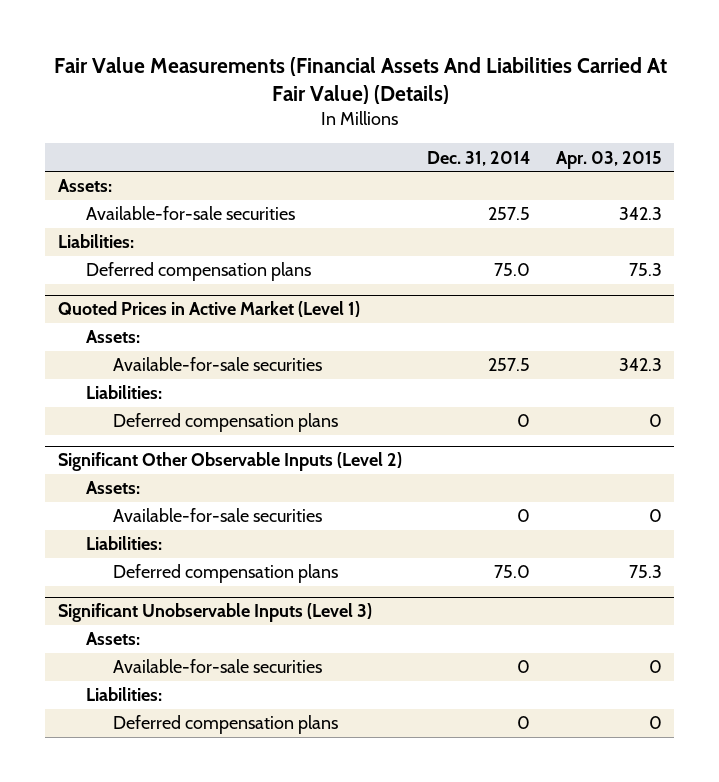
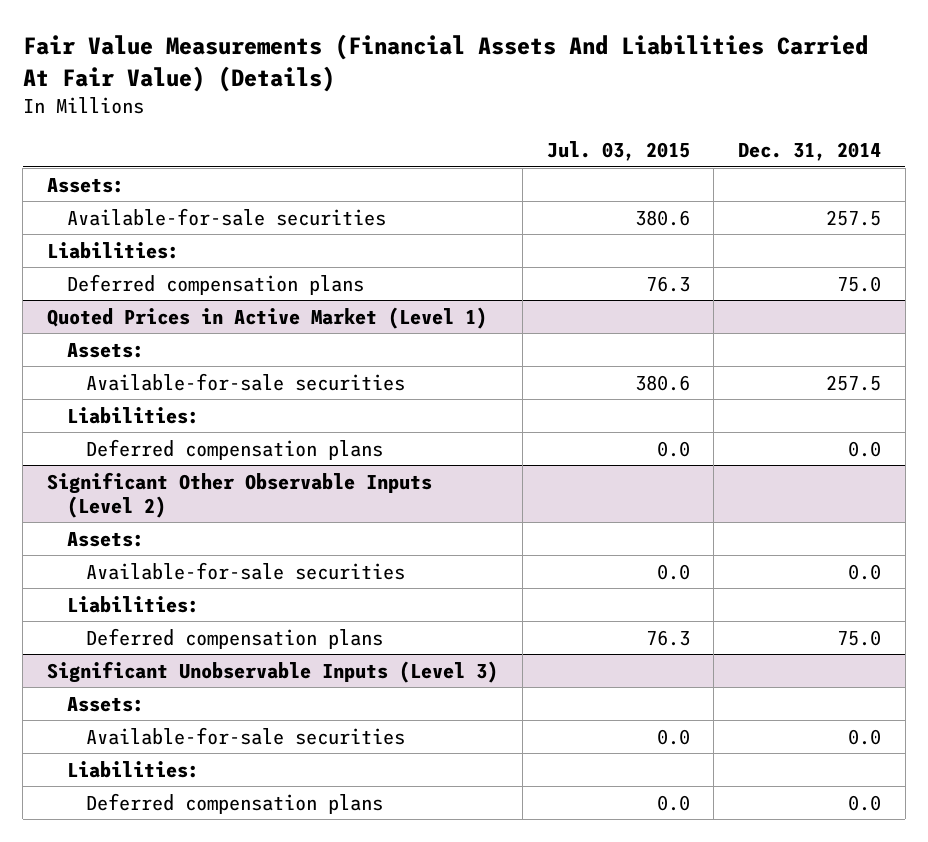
[555,150,662,169] Apr. 03, 2015 -> none
none -> [546,140,690,161] Jul. 03, 2015
[517,414,531,428] 0 -> [848,440,882,457] 0.0
[517,509,531,523] 0 -> [848,563,882,580] 0.0
[517,660,531,674] 0 -> [848,728,882,745] 0.0
[517,716,531,730] 0 -> [848,794,882,811] 0.0

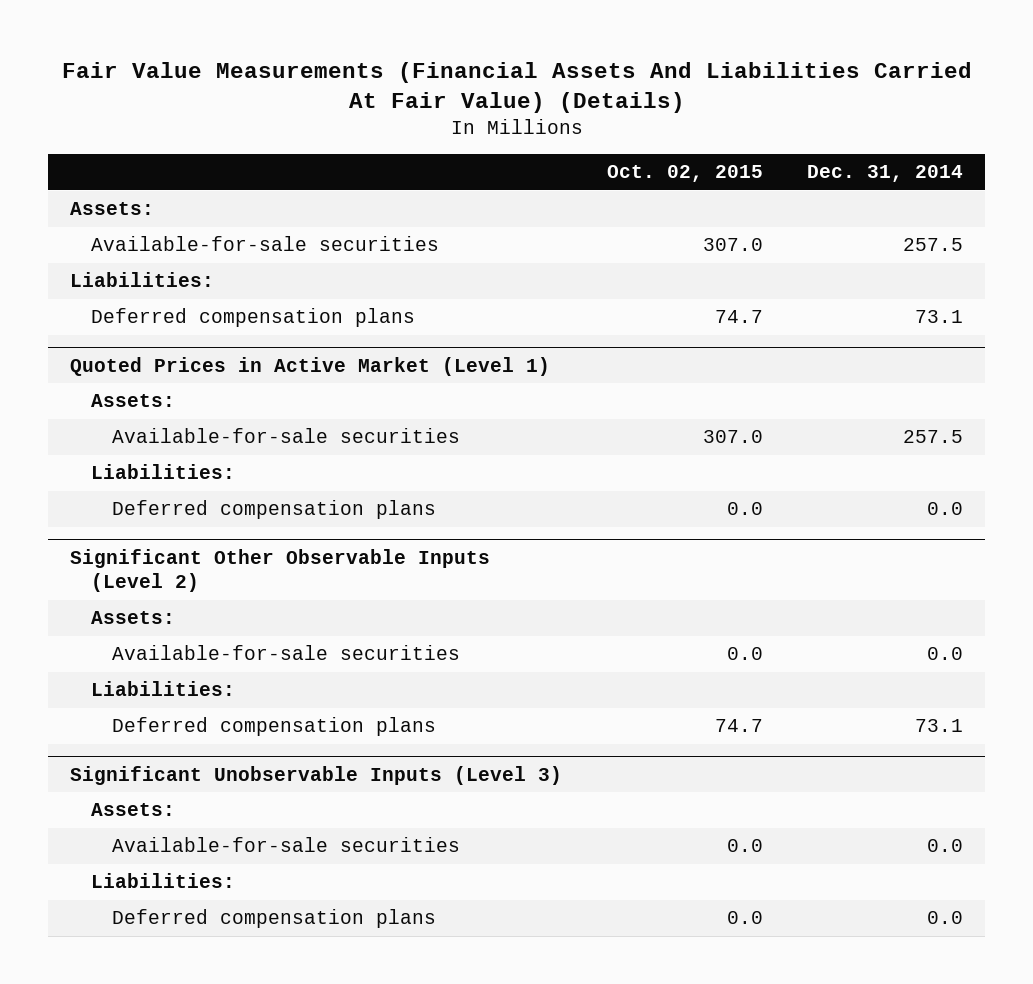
[546,140,690,161] Jul. 03, 2015 -> none
none -> [606,165,763,183] Oct. 02, 2015
[837,275,882,292] 75.0 -> [915,310,964,324] 73.1
[837,629,882,646] 75.0 -> [915,719,964,733] 73.1

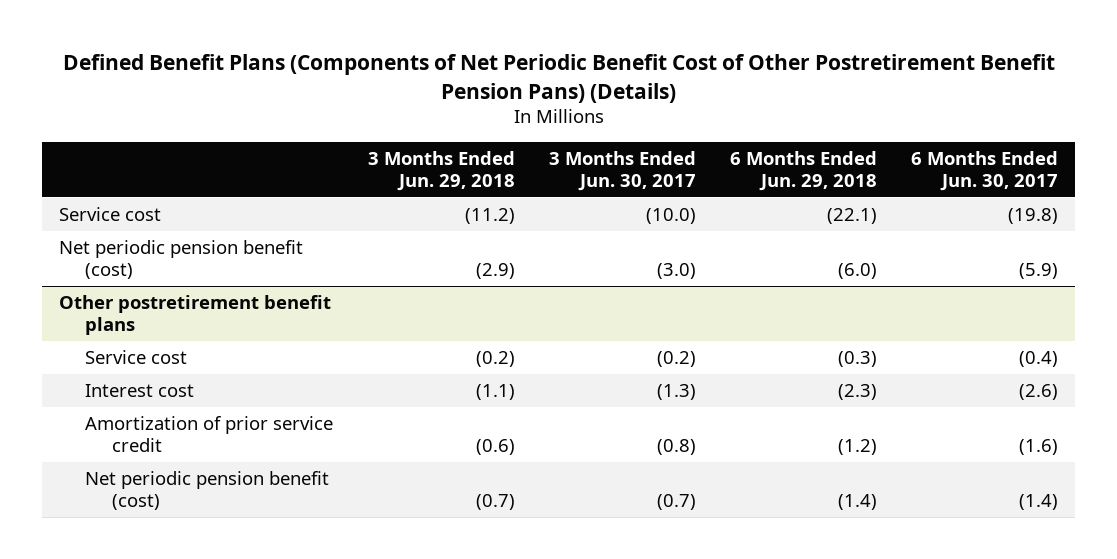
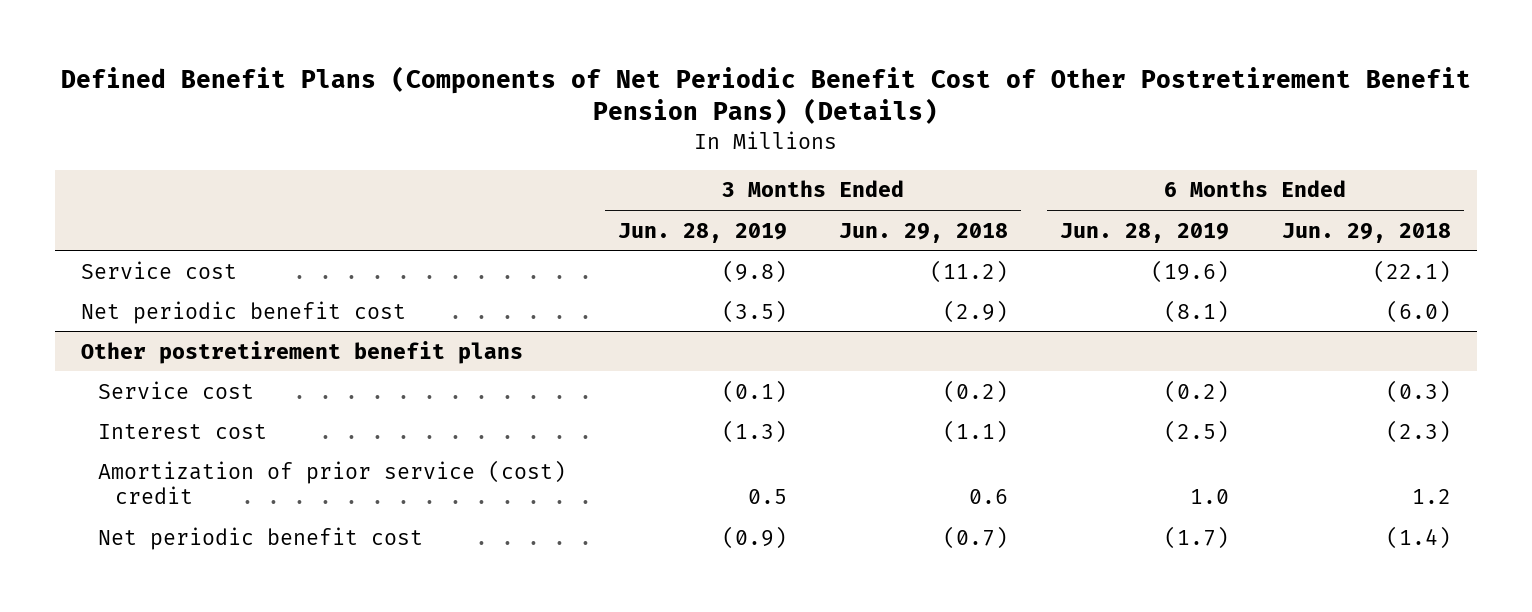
[548,150,696,191] 3 Months Ended Jun. 30, 2017 -> none
[911,150,1059,191] 6 Months Ended Jun. 30, 2017 -> none
none -> [618,222,788,243] Jun. 28, 2019
none -> [1060,222,1230,243] Jun. 28, 2019
[58,240,303,280] Net periodic pension benefit (cost) -> [81,300,407,324] Net periodic benefit cost
[85,416,334,453] Amortization of prior service credit -> [98,459,567,504] Amortization of prior service (cost) credit
[475,439,515,456] (0.6) -> [969,488,1009,504] 0.6
[837,439,877,456] (1.2) -> [1411,488,1451,504] 1.2
[85,471,330,511] Net periodic pension benefit (cost) -> [98,526,424,550] Net periodic benefit cost

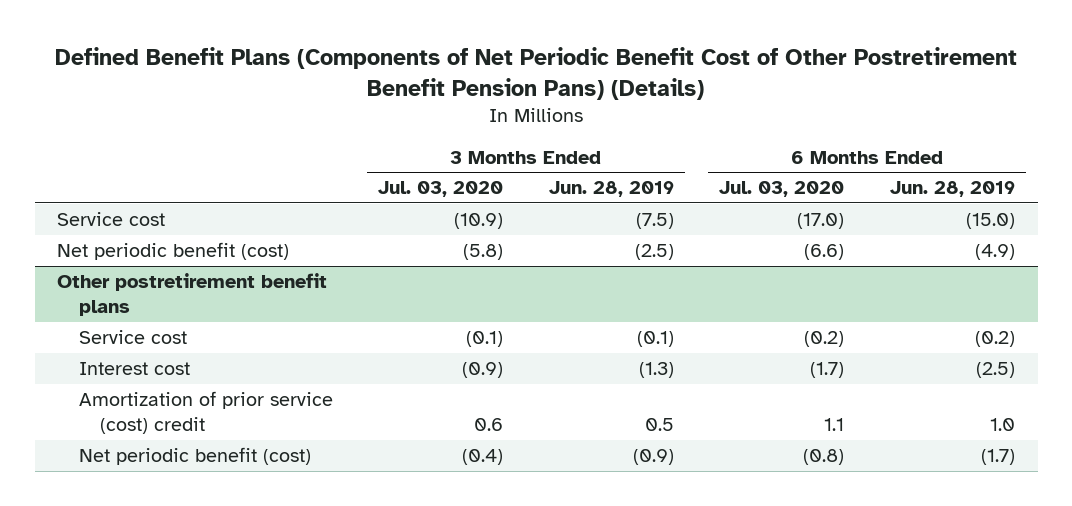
[839,222,1009,243] Jun. 29, 2018 -> none
[1281,222,1451,243] Jun. 29, 2018 -> none
none -> [378,181,504,198] Jul. 03, 2020
none -> [719,181,845,198] Jul. 03, 2020
[722,259,788,283] (9.8) -> [635,212,674,229] (7.5)
[1151,259,1230,283] (19.6) -> [966,212,1016,229] (15.0)
[81,300,407,324] Net periodic benefit cost -> [57,241,290,260] Net periodic benefit (cost)
[722,299,788,323] (3.5) -> [634,243,674,260] (2.5)
[1164,299,1230,323] (8.1) -> [975,243,1016,260] (4.9)
[98,526,424,550] Net periodic benefit cost -> [78,446,311,465] Net periodic benefit (cost)

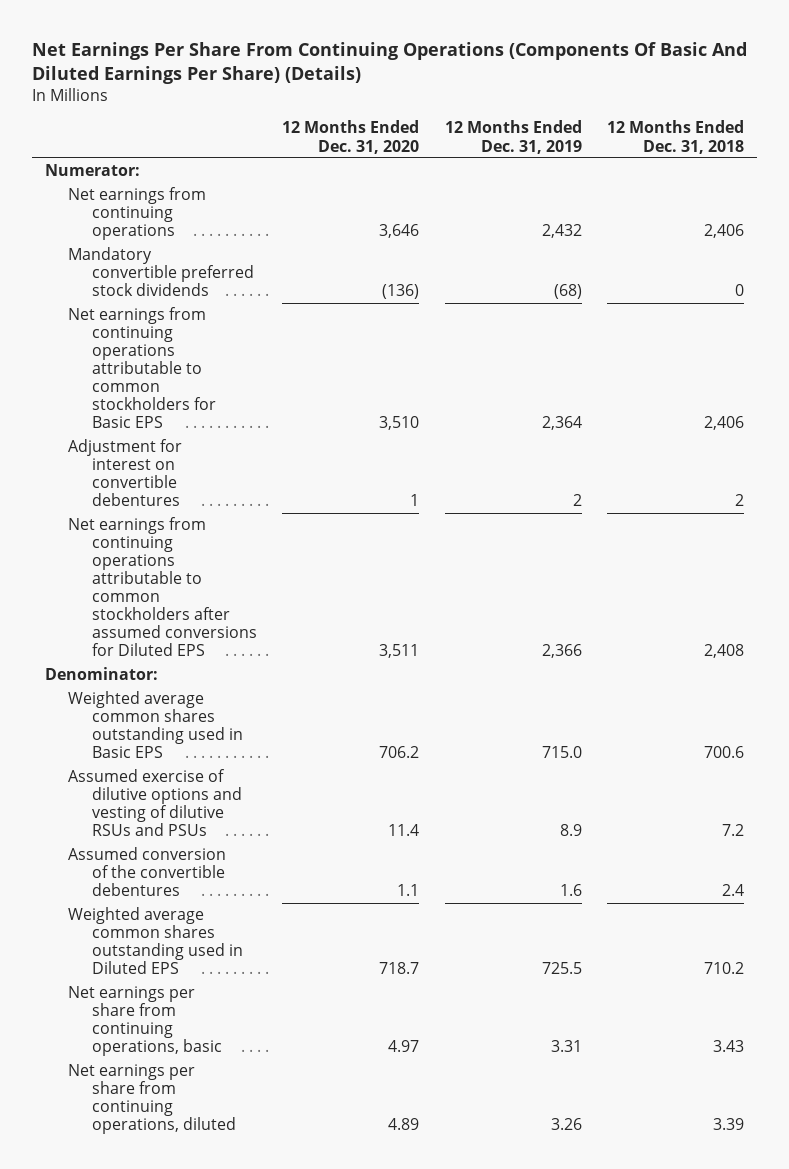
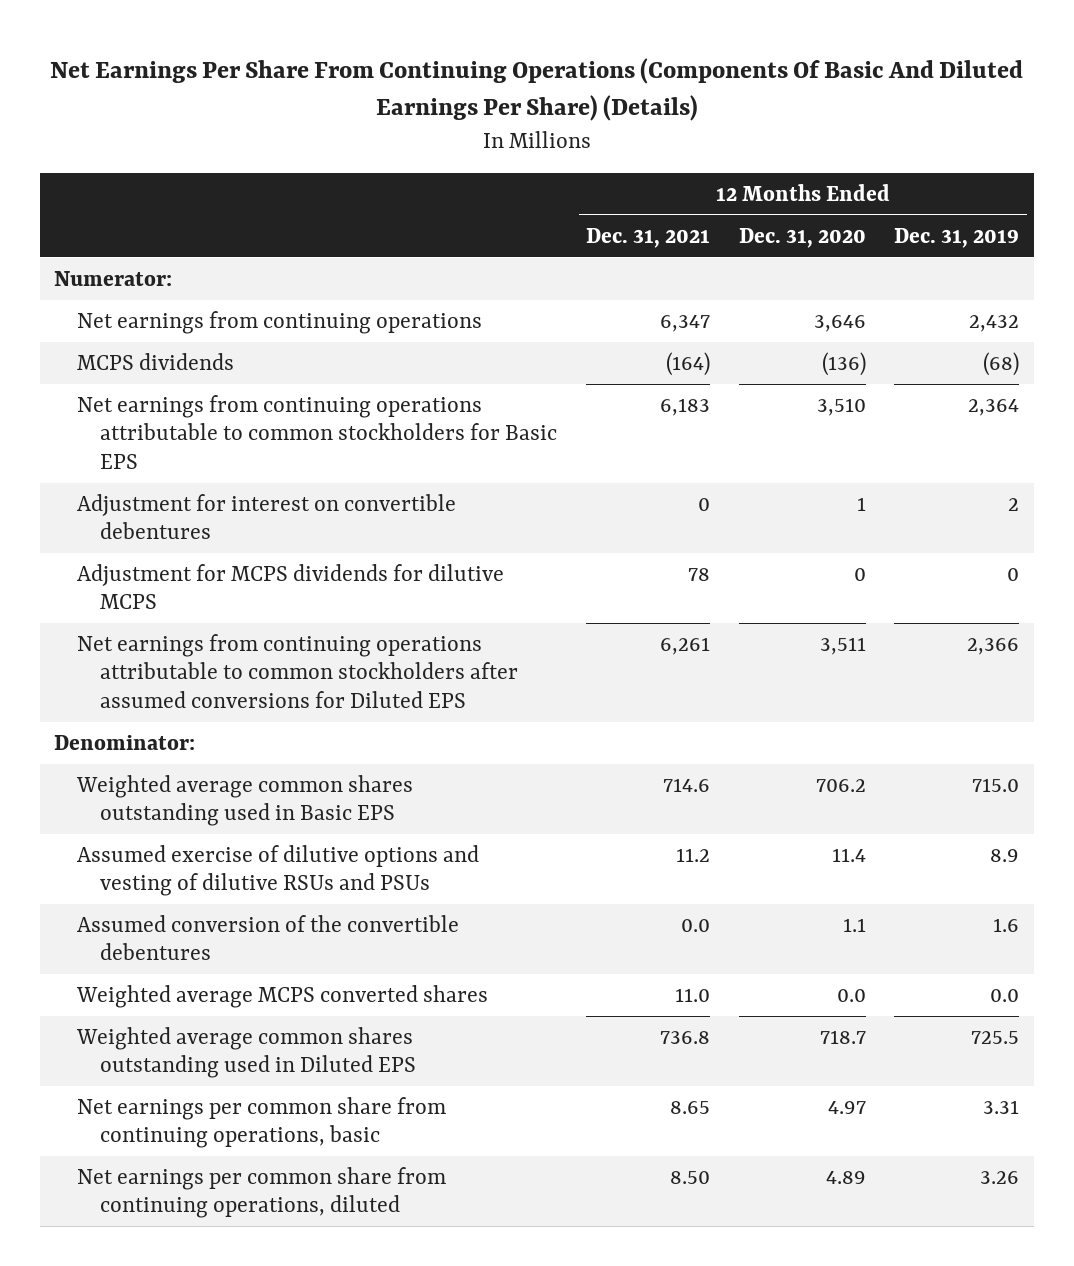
[607,120,745,154] 12 Months Ended Dec. 31, 2018 -> none
none -> [585,227,710,248] Dec. 31, 2021
[68,247,254,297] Mandatory convertible preferred stock dividends -> [77,352,235,370] MCPS dividends
none -> [77,563,505,610] Adjustment for MCPS dividends for dilutive MCPS
none -> [76,984,489,1008] Weighted average MCPS converted shares
[68,986,222,1057] Net earnings per share from continuing operations, basic -> [77,1096,447,1149] Net earnings per common share from continuing operations, basic
[68,1064,236,1135] Net earnings per share from continuing operations, diluted -> [77,1166,447,1219] Net earnings per common share from continuing operations, diluted

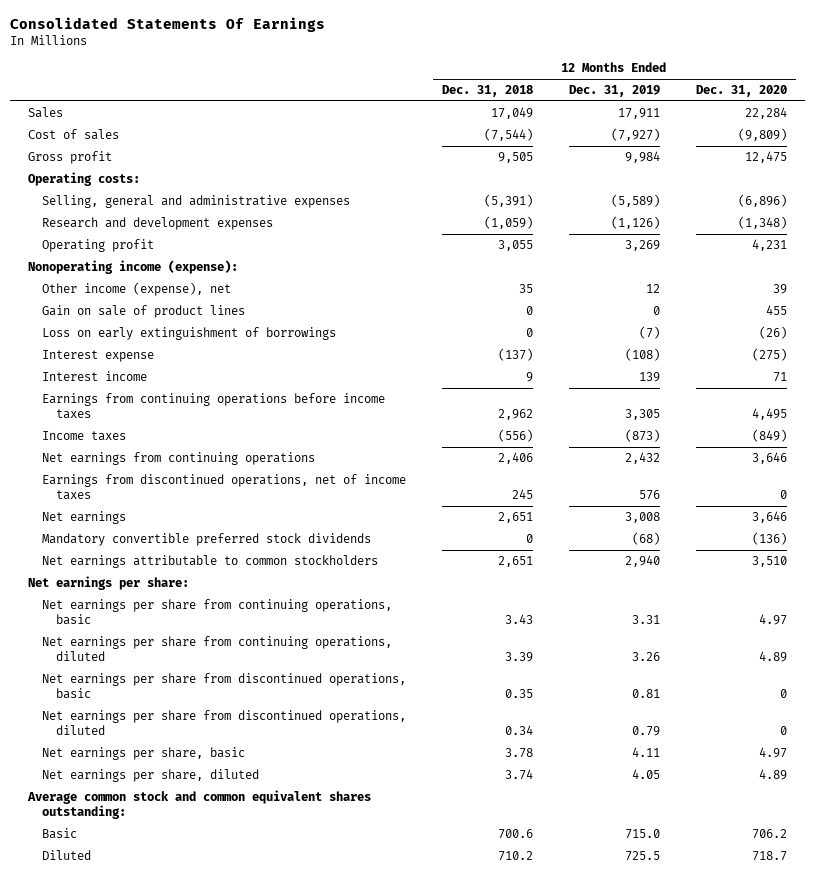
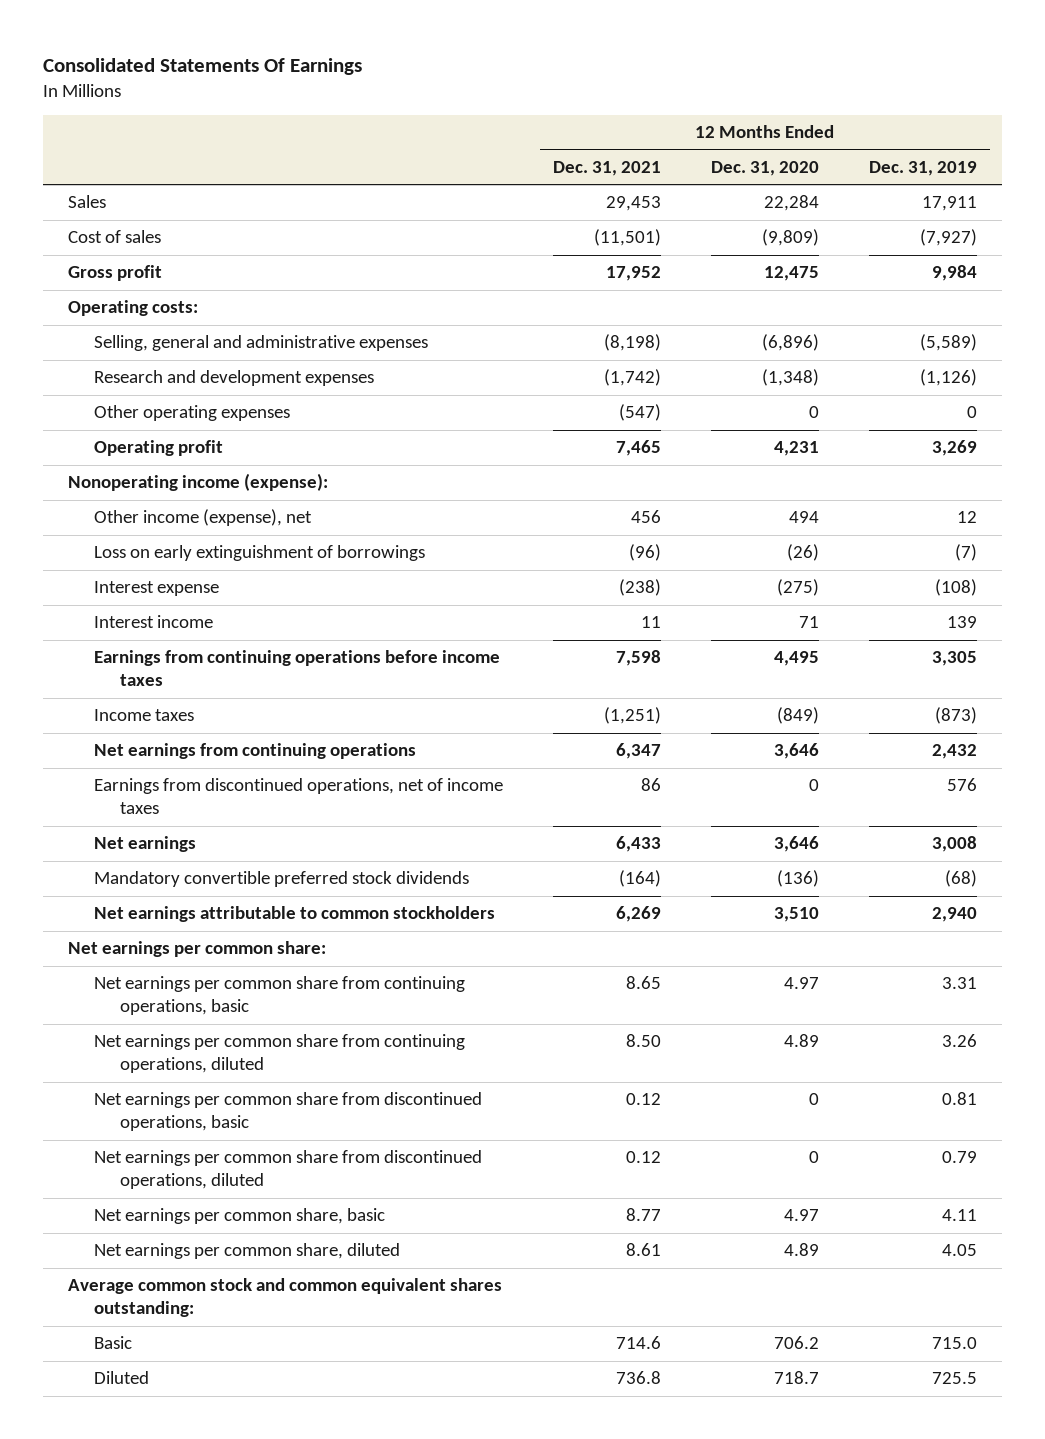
[441,85,533,98] Dec. 31, 2018 -> none
none -> [552,160,661,176] Dec. 31, 2021
none -> [93,405,290,422] Other operating expenses
[42,305,246,319] Gain on sale of product lines -> none
[772,284,787,295] 39 -> [788,511,819,524] 494
[27,576,189,591] Net earnings per share: -> [68,941,327,958] Net earnings per common share:
[42,599,393,626] Net earnings per share from continuing operations, basic -> [93,976,465,1016] Net earnings per common share from continuing operations, basic
[42,636,393,662] Net earnings per share from continuing operations, diluted -> [93,1034,465,1074] Net earnings per common share from continuing operations, diluted
[42,673,407,700] Net earnings per share from discontinued operations, basic -> [93,1092,482,1132] Net earnings per common share from discontinued operations, basic
[42,710,407,736] Net earnings per share from discontinued operations, diluted -> [93,1150,482,1190] Net earnings per common share from discontinued operations, diluted
[42,747,246,761] Net earnings per share, basic -> [93,1208,385,1225] Net earnings per common share, basic
[42,769,260,783] Net earnings per share, diluted -> [93,1243,400,1260] Net earnings per common share, diluted

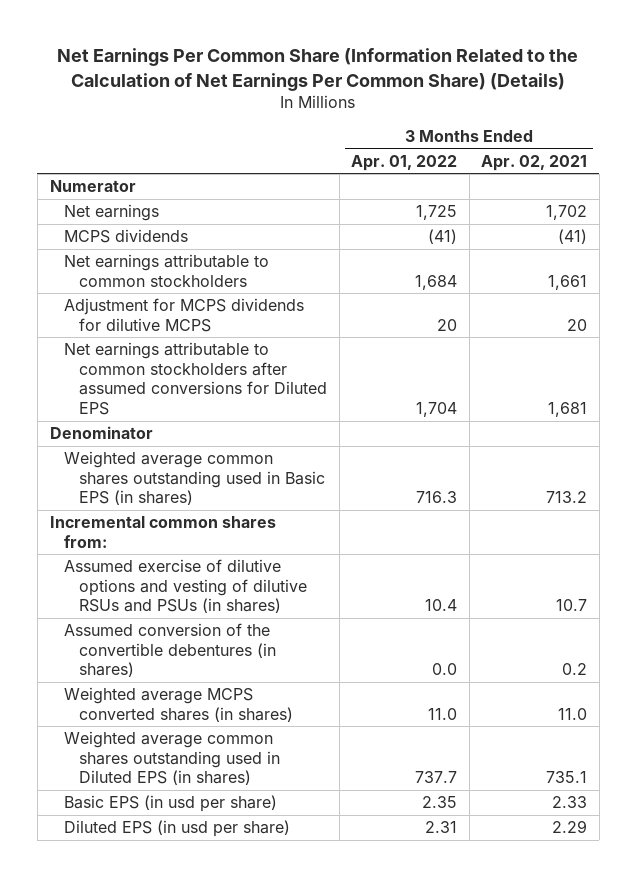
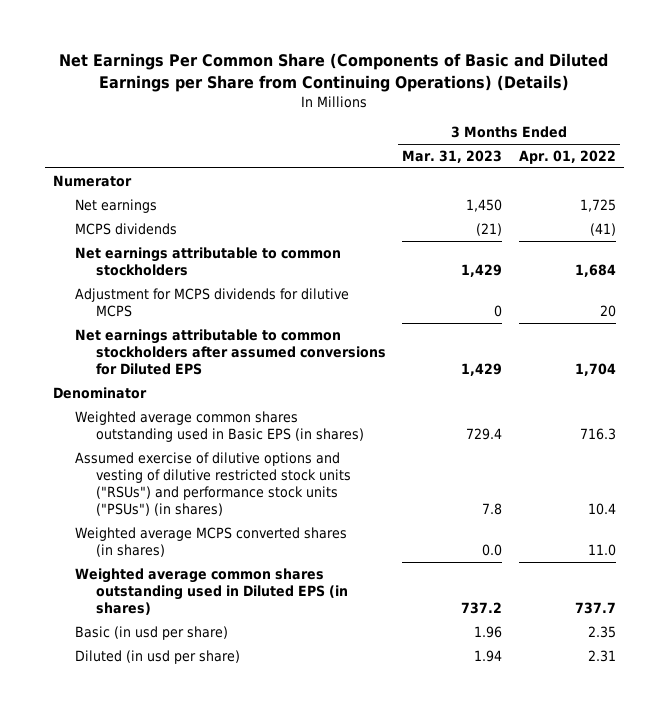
[57,48,579,91] Net Earnings Per Common Share (Information Related to the Calculation of Net Earnings Per Common Share) (Details) -> [59,53,609,92] Net Earnings Per Common Share (Components of Basic and Diluted Earnings per Share from Continuing Operations) (Details)
[481,154,588,171] Apr. 02, 2021 -> none
none -> [402,149,503,163] Mar. 31, 2023
[49,516,276,548] Incremental common shares from: -> none
[64,623,277,678] Assumed conversion of the convertible debentures (in shares) -> none
[64,559,308,614] Assumed exercise of dilutive options and vesting of dilutive RSUs and PSUs (in shares) -> [74,451,351,516] Assumed exercise of dilutive options and vesting of dilutive restricted stock units ("RSUs") and performance stock units ("PSUs") (in shares)
[64,795,278,813] Basic EPS (in usd per share) -> [74,625,228,640] Basic (in usd per share)
[64,820,291,838] Diluted EPS (in usd per share) -> [74,649,240,664] Diluted (in usd per share)

